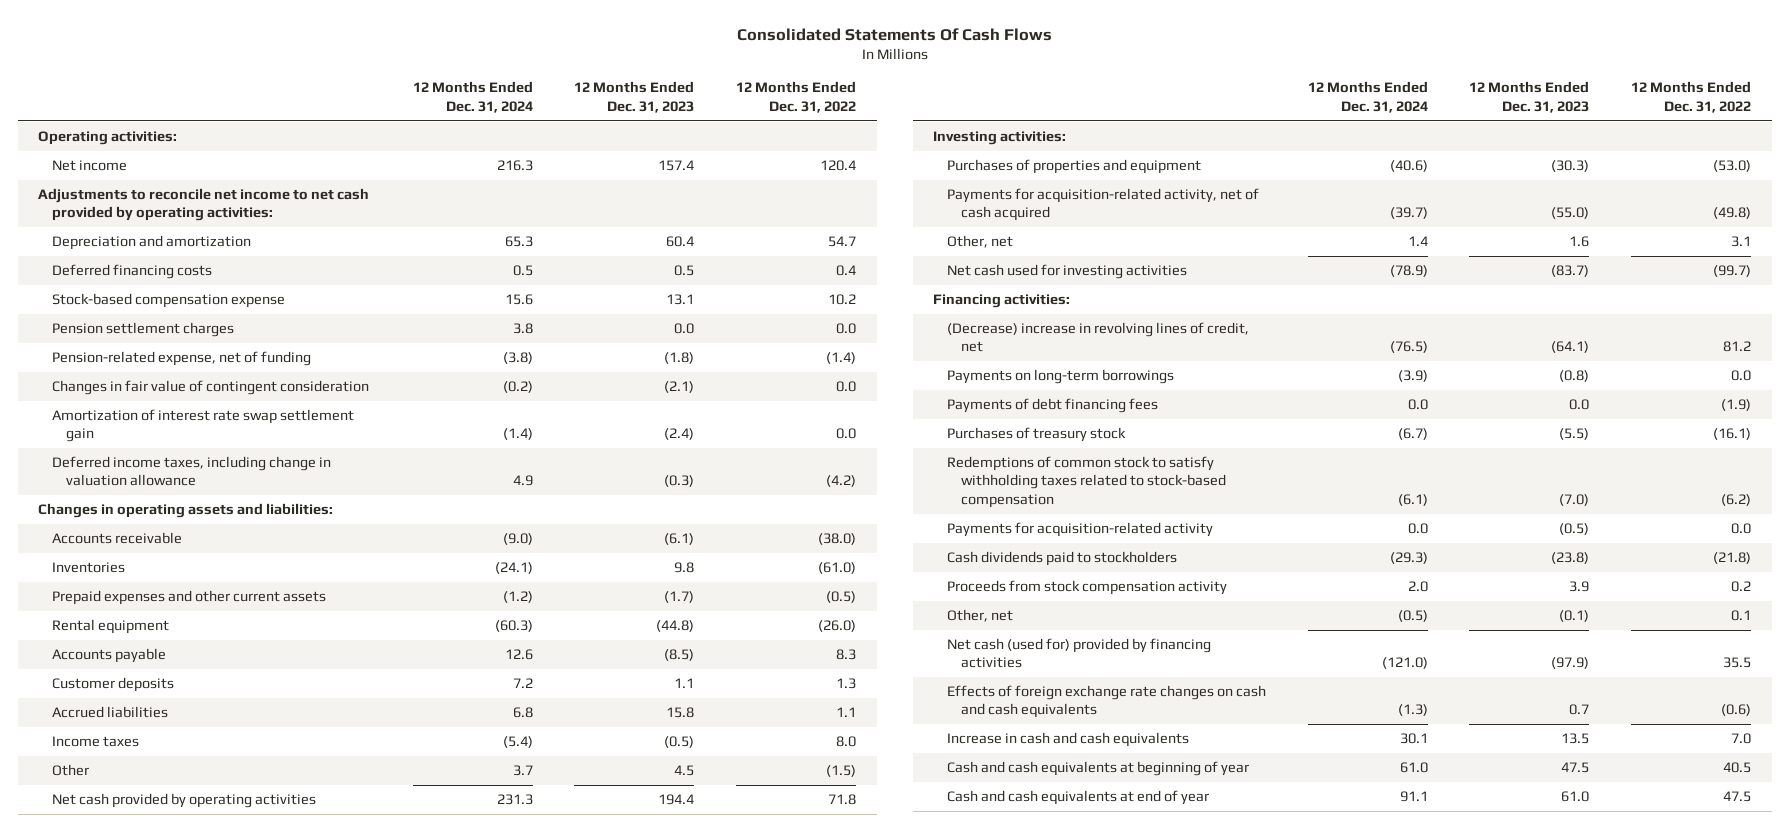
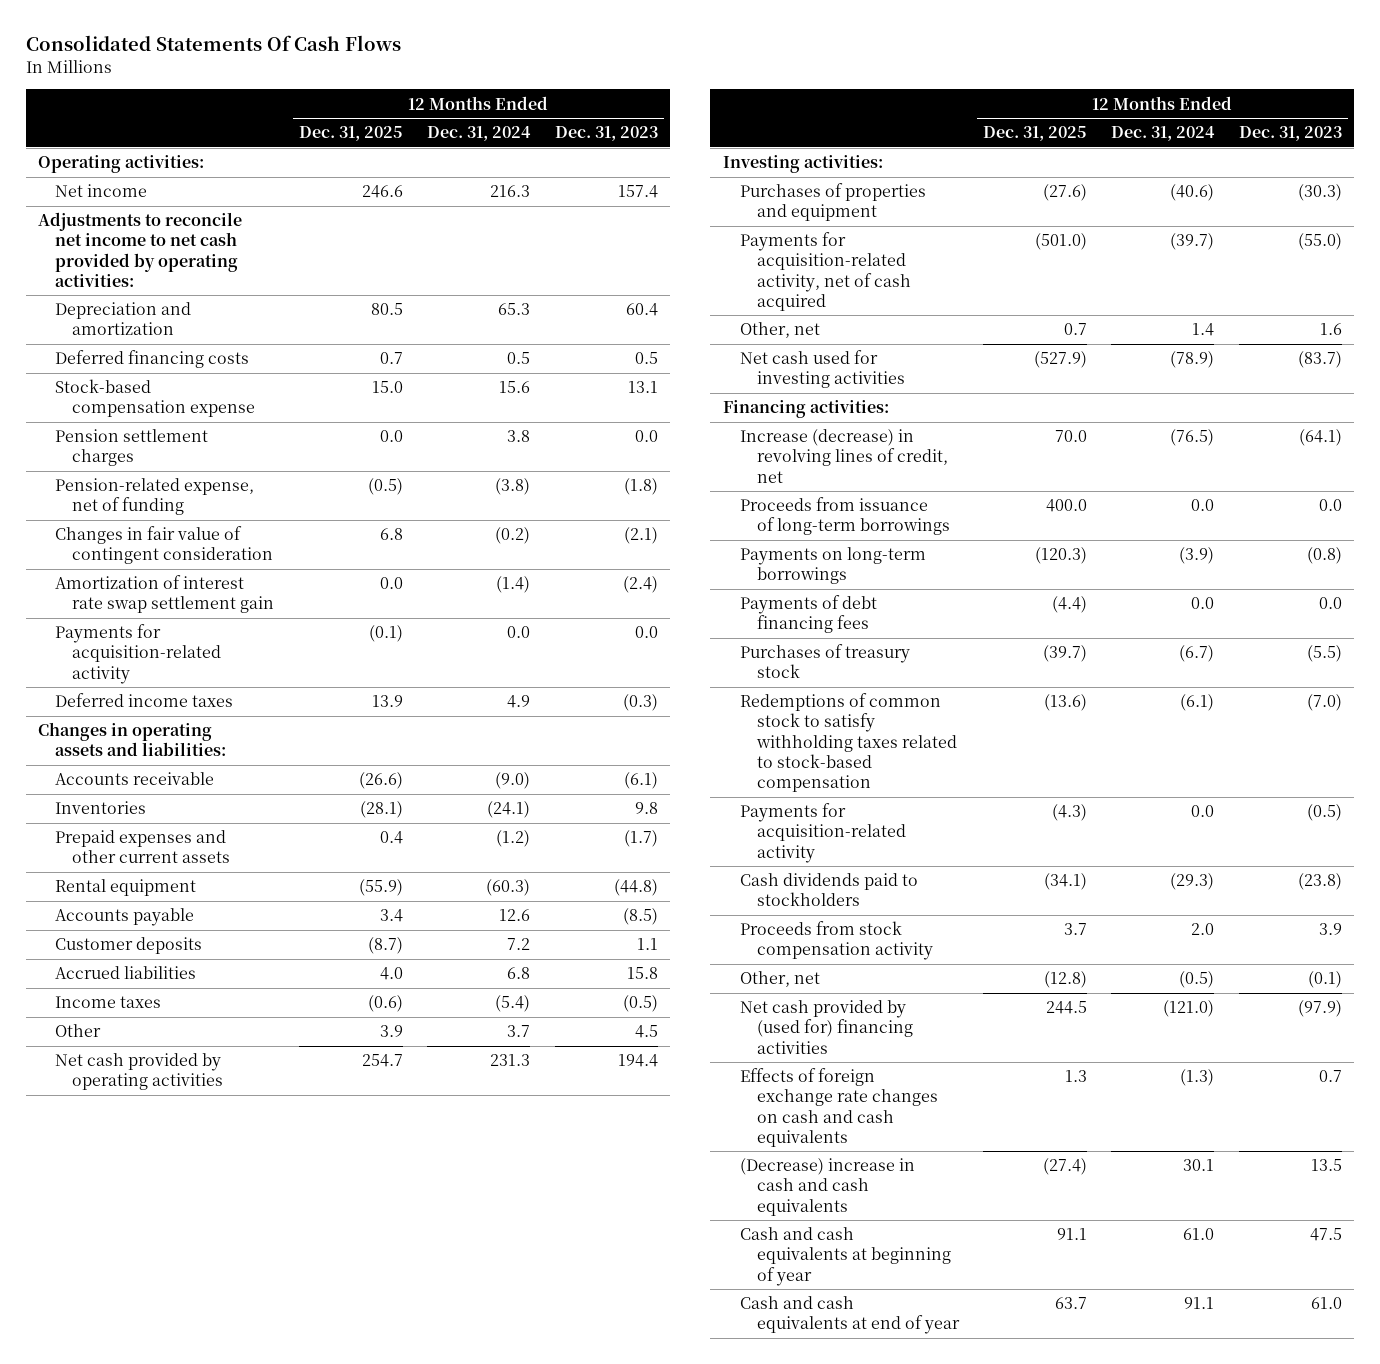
[735,81,856,113] 12 Months Ended Dec. 31, 2022 -> none
none -> [298,126,403,142] Dec. 31, 2025
none -> [55,624,222,684] Payments for acquisition-related activity
[52,455,332,487] Deferred income taxes, including change in valuation allowance -> [55,693,234,708] Deferred income taxes
[947,321,1250,353] (Decrease) increase in revolving lines of credit, net -> [739,429,948,483] Increase (decrease) in revolving lines of credit, net
none -> [739,497,950,536] Proceeds from issuance of long-term borrowings
[947,637,1212,669] Net cash (used for) provided by financing activities -> [739,1000,913,1054] Net cash provided by (used for) financing activities
[947,731,1190,747] Increase in cash and cash equivalents -> [739,1158,915,1216] (Decrease) increase in cash and cash equivalents

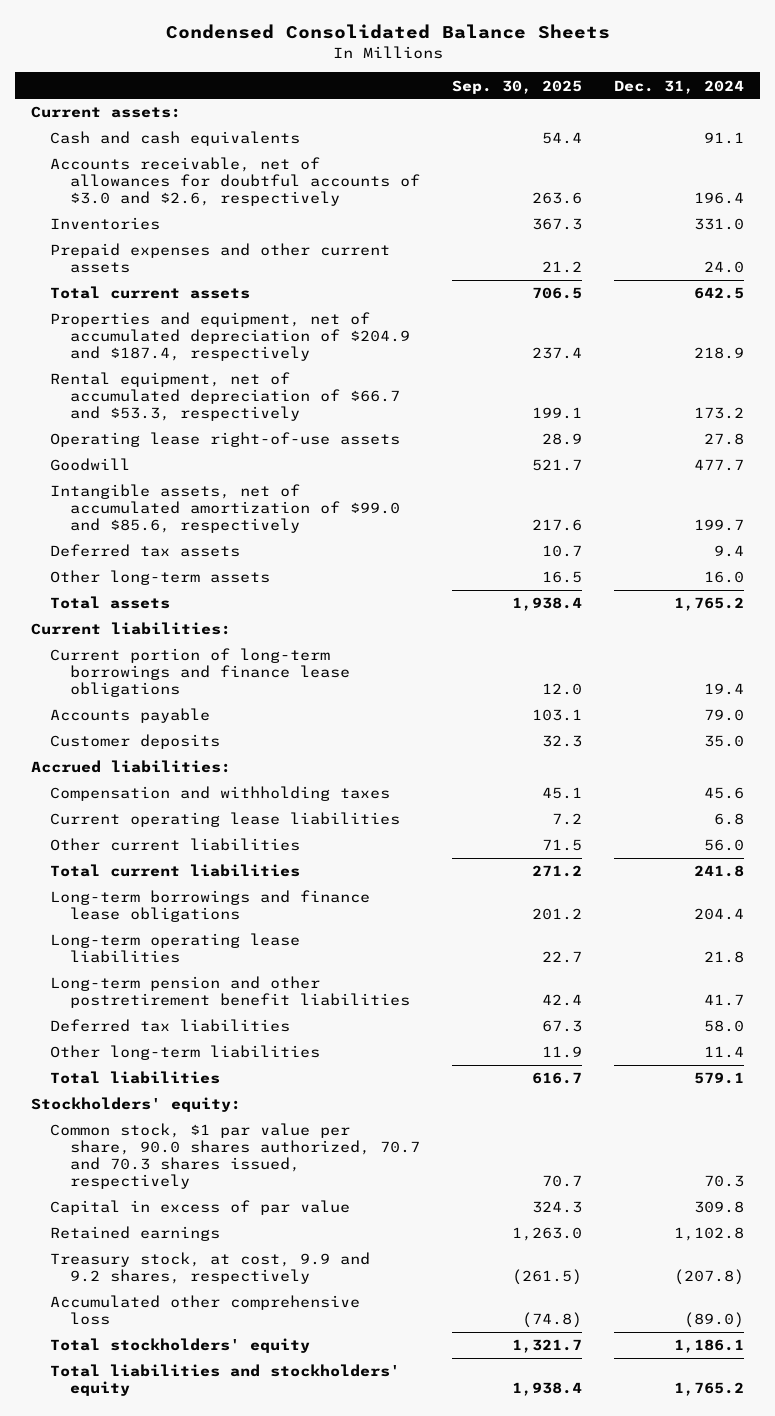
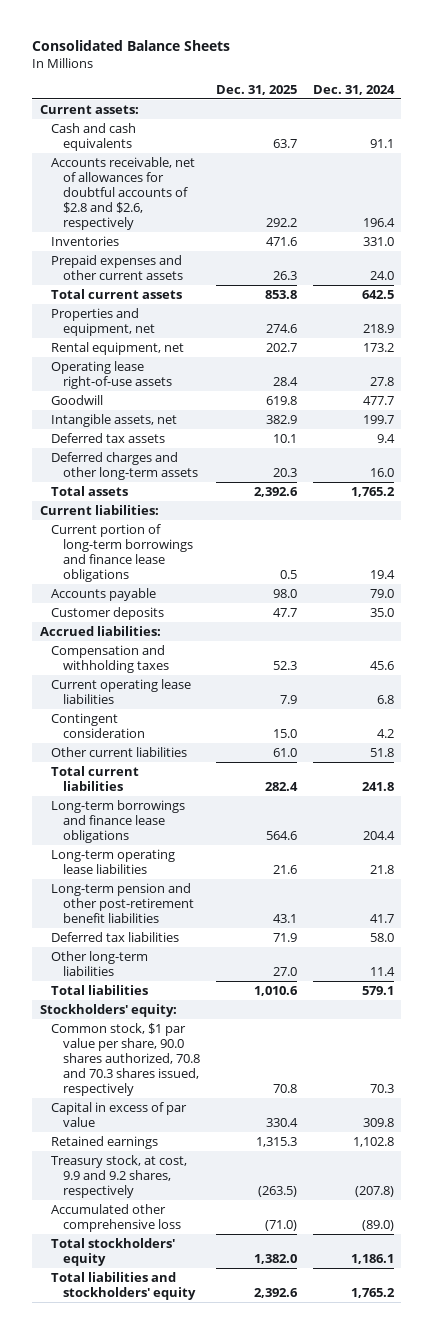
[165,23,610,39] Condensed Consolidated Balance Sheets -> [32,40,231,52] Consolidated Balance Sheets
[451,79,582,94] Sep. 30, 2025 -> none
none -> [215,84,297,95] Dec. 31, 2025
[50,157,420,206] Accounts receivable, net of allowances for doubtful accounts of $3.0 and $2.6, respectively -> [51,156,196,231] Accounts receivable, net of allowances for doubtful accounts of $2.8 and $2.6, respectively
[50,312,410,361] Properties and equipment, net of accumulated depreciation of $204.9 and $187.4, respectively -> [51,307,155,336] Properties and equipment, net
[50,372,400,421] Rental equipment, net of accumulated depreciation of $66.7 and $53.3, respectively -> [51,341,185,355] Rental equipment, net
[50,484,400,533] Intangible assets, net of accumulated amortization of $99.0 and $85.6, respectively -> [51,413,178,427] Intangible assets, net
[50,570,271,586] Other long-term assets -> [51,451,198,480] Deferred charges and other long-term assets
none -> [51,712,145,738] Contingent consideration
[703,839,744,852] 56.0 -> [369,747,394,757] 51.8
[50,976,410,1009] Long-term pension and other postretirement benefit liabilities -> [51,882,194,923] Long-term pension and other post-retirement benefit liabilities
[50,1123,420,1189] Common stock, $1 par value per share, 90.0 shares authorized, 70.7 and 70.3 shares issued, respectively -> [51,1022,200,1097] Common stock, $1 par value per share, 90.0 shares authorized, 70.8 and 70.3 shares issued, respectively

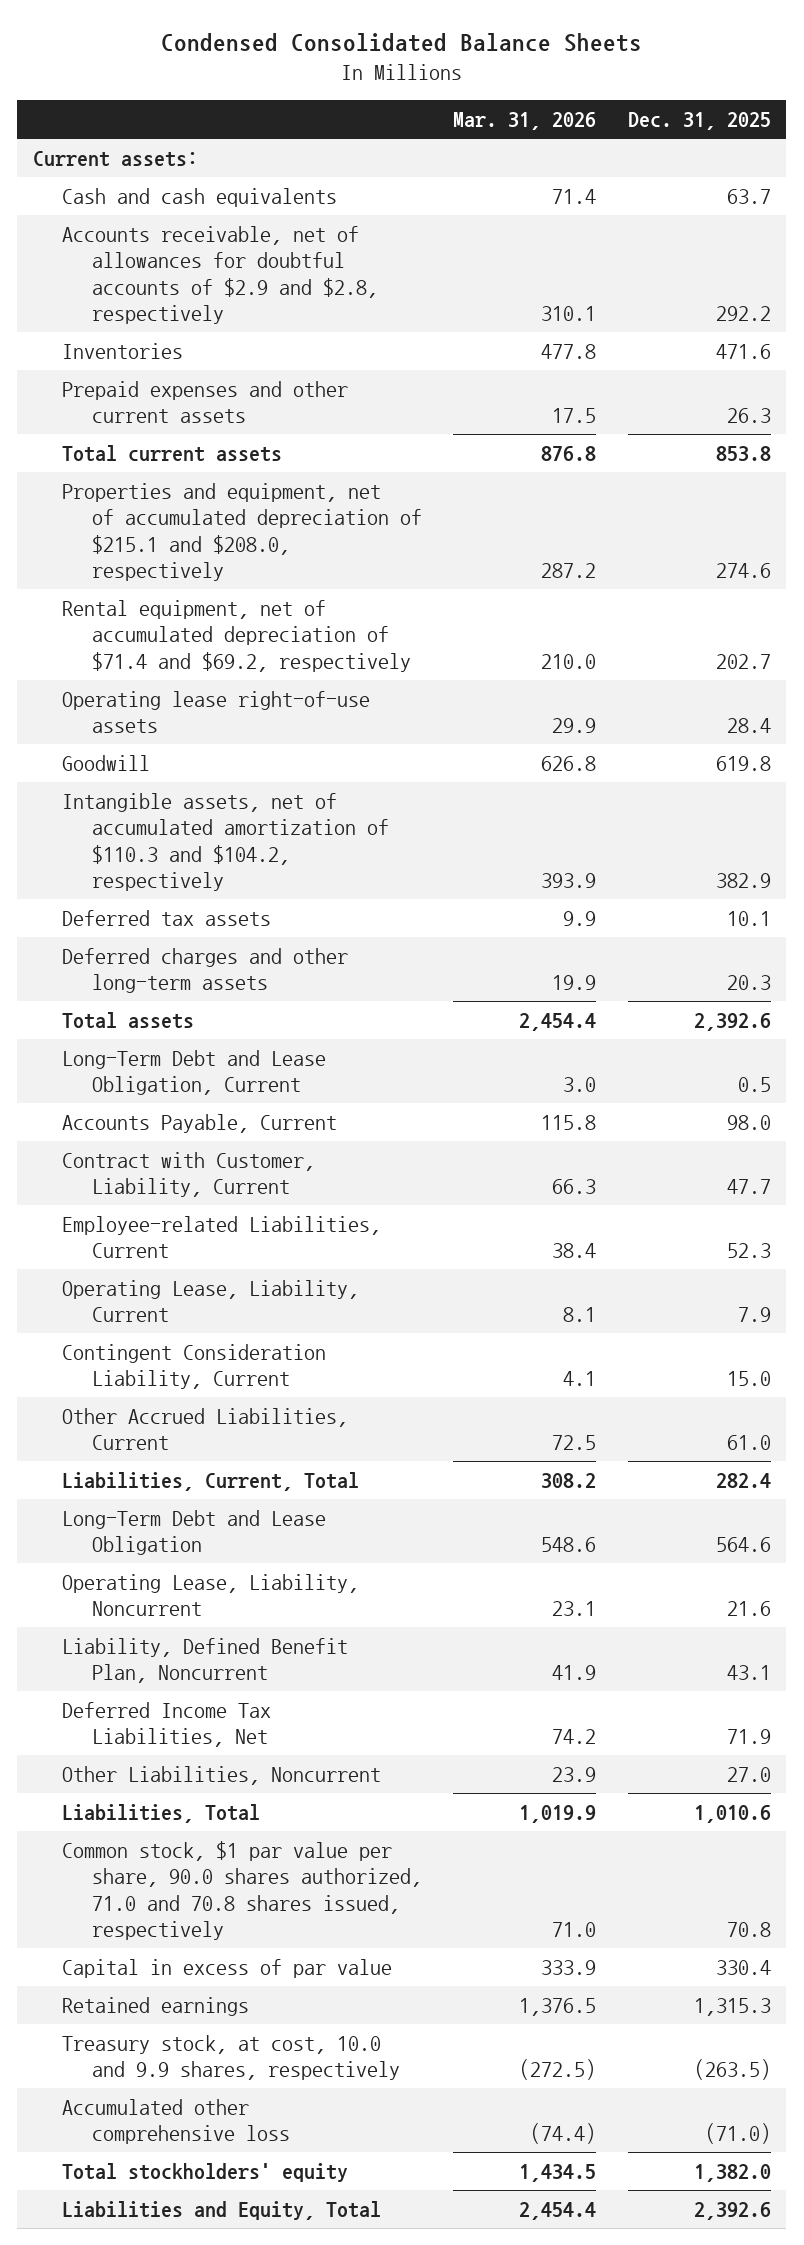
[32,40,231,52] Consolidated Balance Sheets -> [160,33,642,53] Condensed Consolidated Balance Sheets
[312,84,395,95] Dec. 31, 2024 -> none
none -> [453,111,597,130] Mar. 31, 2026
[51,156,196,231] Accounts receivable, net of allowances for doubtful accounts of $2.8 and $2.6, respectively -> [62,225,378,324] Accounts receivable, net of allowances for doubtful accounts of $2.9 and $2.8, respectively
[51,307,155,336] Properties and equipment, net -> [62,482,422,581] Properties and equipment, net of accumulated depreciation of $215.1 and $208.0, respectively
[51,341,185,355] Rental equipment, net -> [62,599,411,672] Rental equipment, net of accumulated depreciation of $71.4 and $69.2, respectively
[51,413,178,427] Intangible assets, net -> [62,792,389,891] Intangible assets, net of accumulated amortization of $110.3 and $104.2, respectively
[40,504,160,515] Current liabilities: -> none
[40,625,162,636] Accrued liabilities: -> none
[40,1003,178,1017] Stockholders' equity: -> none
[51,523,193,583] Current portion of long-term borrowings and finance lease obligations -> [62,1049,327,1096] Long-Term Debt and Lease Obligation, Current
[51,587,157,601] Accounts payable -> [62,1113,338,1133] Accounts Payable, Current
[51,606,165,620] Customer deposits -> [62,1151,316,1198] Contract with Customer, Liability, Current
[51,644,169,673] Compensation and withholding taxes -> [62,1215,382,1259] Employee-related Liabilities, Current
[51,678,192,704] Current operating lease liabilities -> [62,1279,360,1323] Operating Lease, Liability, Current
[51,712,145,738] Contingent consideration -> [62,1343,327,1390] Contingent Consideration Liability, Current
[51,746,188,757] Other current liabilities -> [62,1407,349,1451] Other Accrued Liabilities, Current
[51,765,140,791] Total current liabilities -> [62,1471,360,1491] Liabilities, Current, Total
[51,799,186,843] Long-term borrowings and finance lease obligations -> [62,1509,327,1556] Long-Term Debt and Lease Obligation
[51,848,176,874] Long-term operating lease liabilities -> [62,1573,360,1617] Operating Lease, Liability, Noncurrent
[51,882,194,923] Long-term pension and other post-retirement benefit liabilities -> [62,1637,349,1684] Liability, Defined Benefit Plan, Noncurrent
[51,931,180,942] Deferred tax liabilities -> [62,1701,272,1748] Deferred Income Tax Liabilities, Net
[51,950,149,976] Other long-term liabilities -> [62,1765,382,1785] Other Liabilities, Noncurrent
[51,984,149,995] Total liabilities -> [62,1803,261,1823] Liabilities, Total
[51,1022,200,1097] Common stock, $1 par value per share, 90.0 shares authorized, 70.8 and 70.3 shares issued, respectively -> [62,1840,422,1940] Common stock, $1 par value per share, 90.0 shares authorized, 71.0 and 70.8 shares issued, respectively
[51,1154,188,1198] Treasury stock, at cost, 9.9 and 9.2 shares, respectively -> [62,2034,400,2081] Treasury stock, at cost, 10.0 and 9.9 shares, respectively
[51,1271,196,1300] Total liabilities and stockholders' equity -> [62,2200,382,2220] Liabilities and Equity, Total

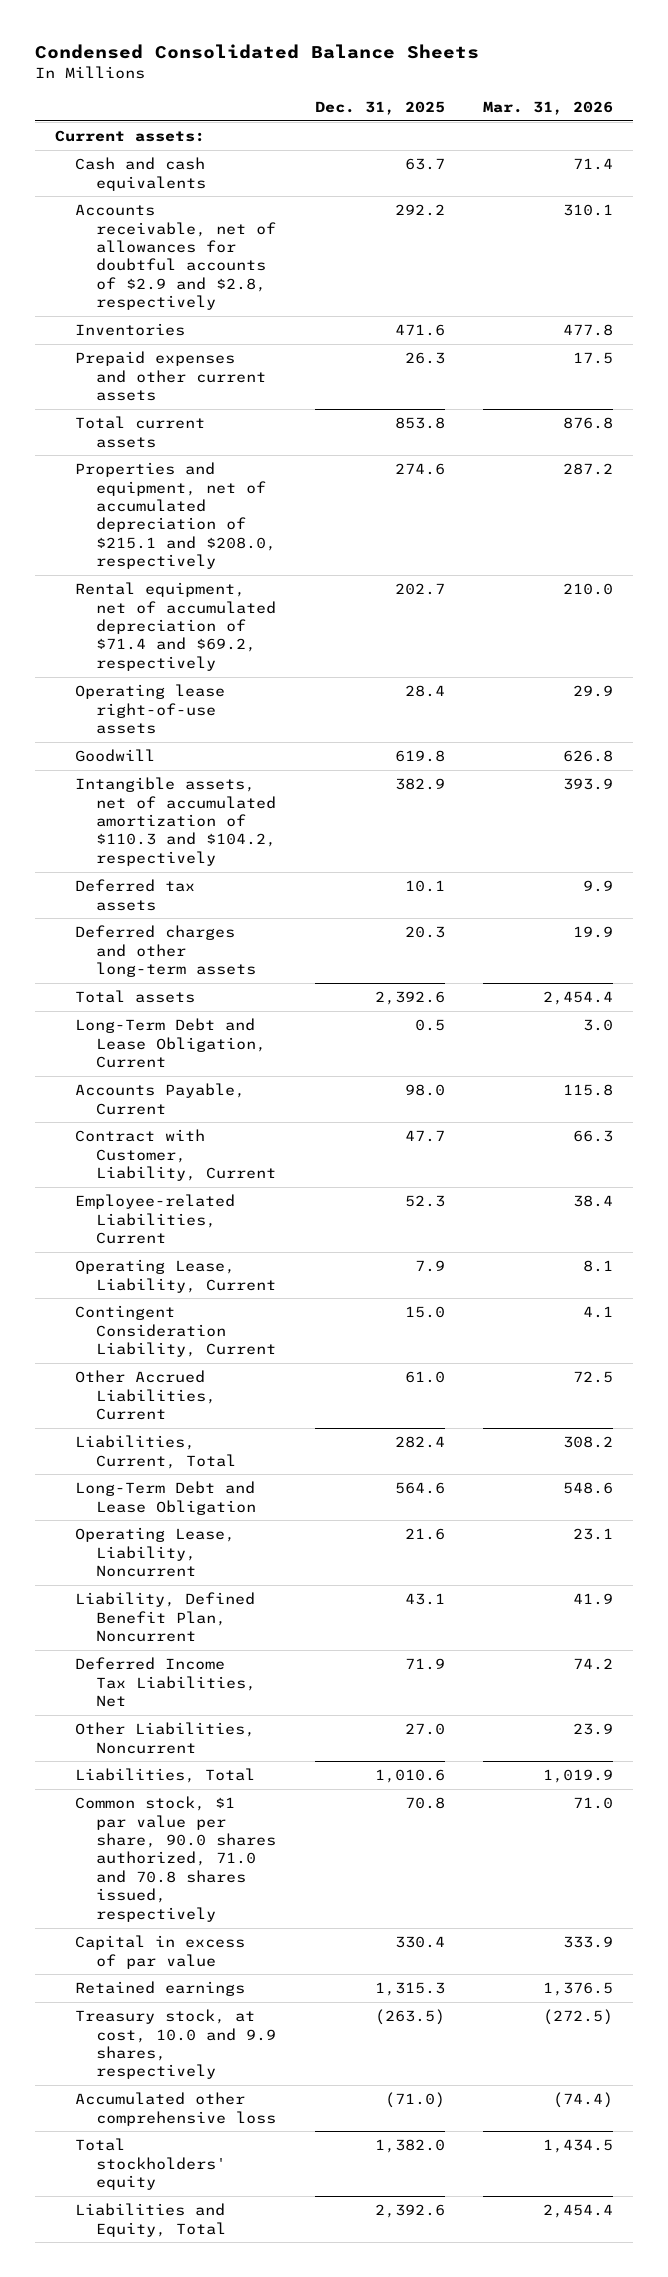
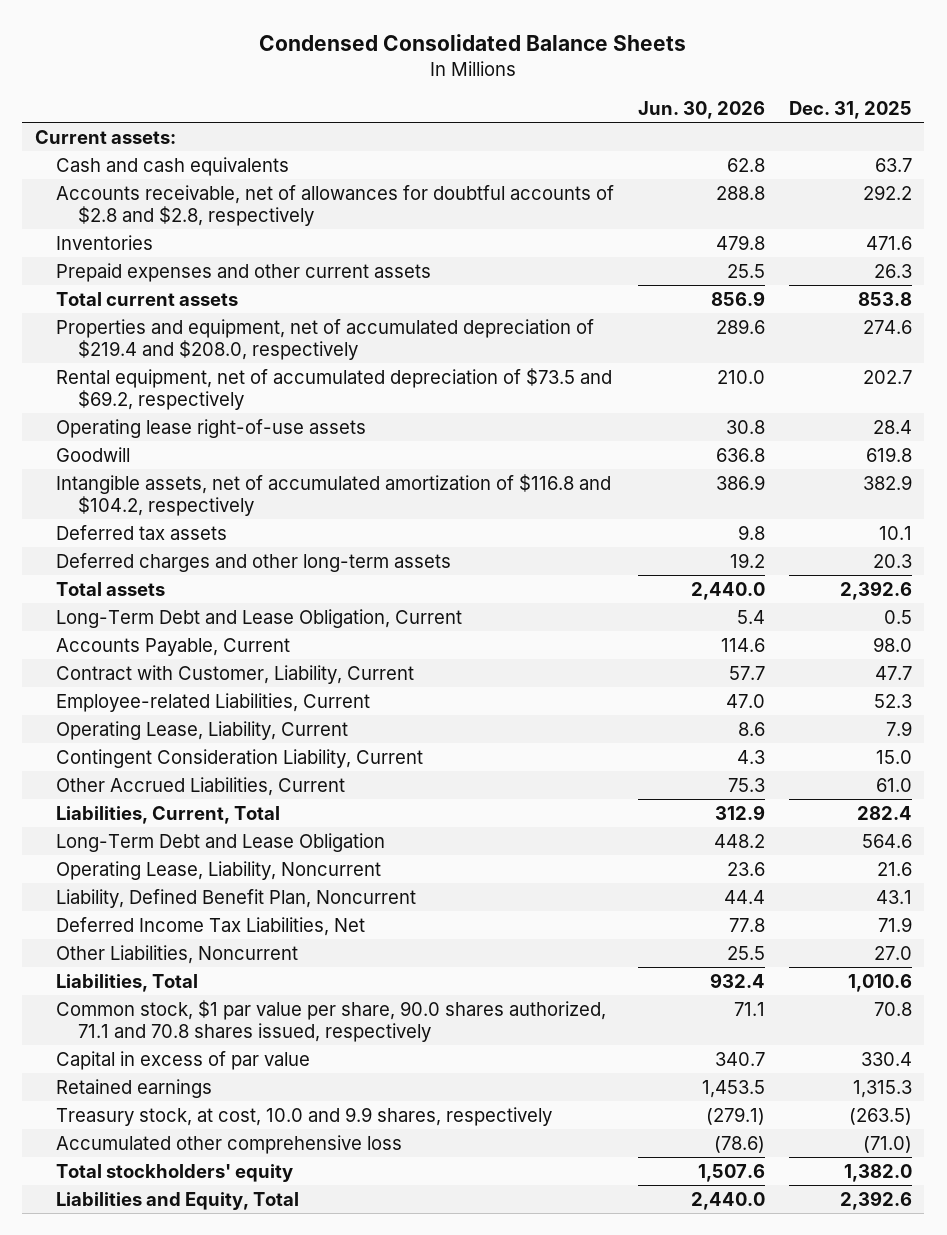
[483,100,614,115] Mar. 31, 2026 -> none
none -> [638,100,766,119] Jun. 30, 2026
[75,204,276,311] Accounts receivable, net of allowances for doubtful accounts of $2.9 and $2.8, respectively -> [56,184,615,226] Accounts receivable, net of allowances for doubtful accounts of $2.8 and $2.8, respectively
[75,462,276,570] Properties and equipment, net of accumulated depreciation of $215.1 and $208.0, respectively -> [56,318,595,360] Properties and equipment, net of accumulated depreciation of $219.4 and $208.0, respectively
[75,582,276,671] Rental equipment, net of accumulated depreciation of $71.4 and $69.2, respectively -> [56,367,613,410] Rental equipment, net of accumulated depreciation of $73.5 and $69.2, respectively
[75,777,276,866] Intangible assets, net of accumulated amortization of $110.3 and $104.2, respectively -> [56,473,612,516] Intangible assets, net of accumulated amortization of $116.8 and $104.2, respectively
[75,1796,276,1922] Common stock, $1 par value per share, 90.0 shares authorized, 71.0 and 70.8 shares issued, respectively -> [56,999,607,1042] Common stock, $1 par value per share, 90.0 shares authorized, 71.1 and 70.8 shares issued, respectively

